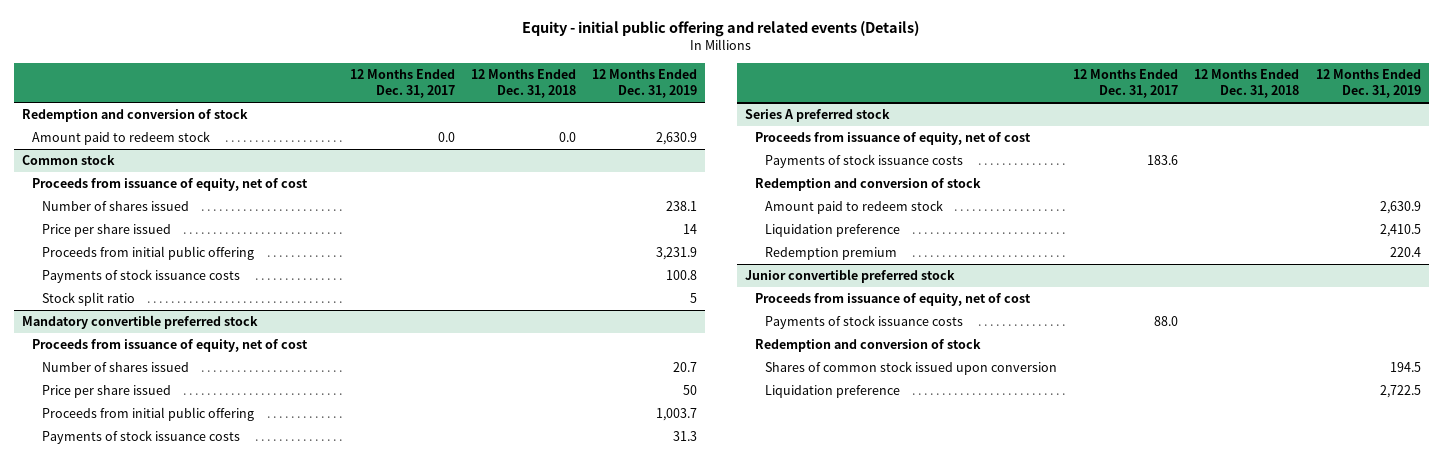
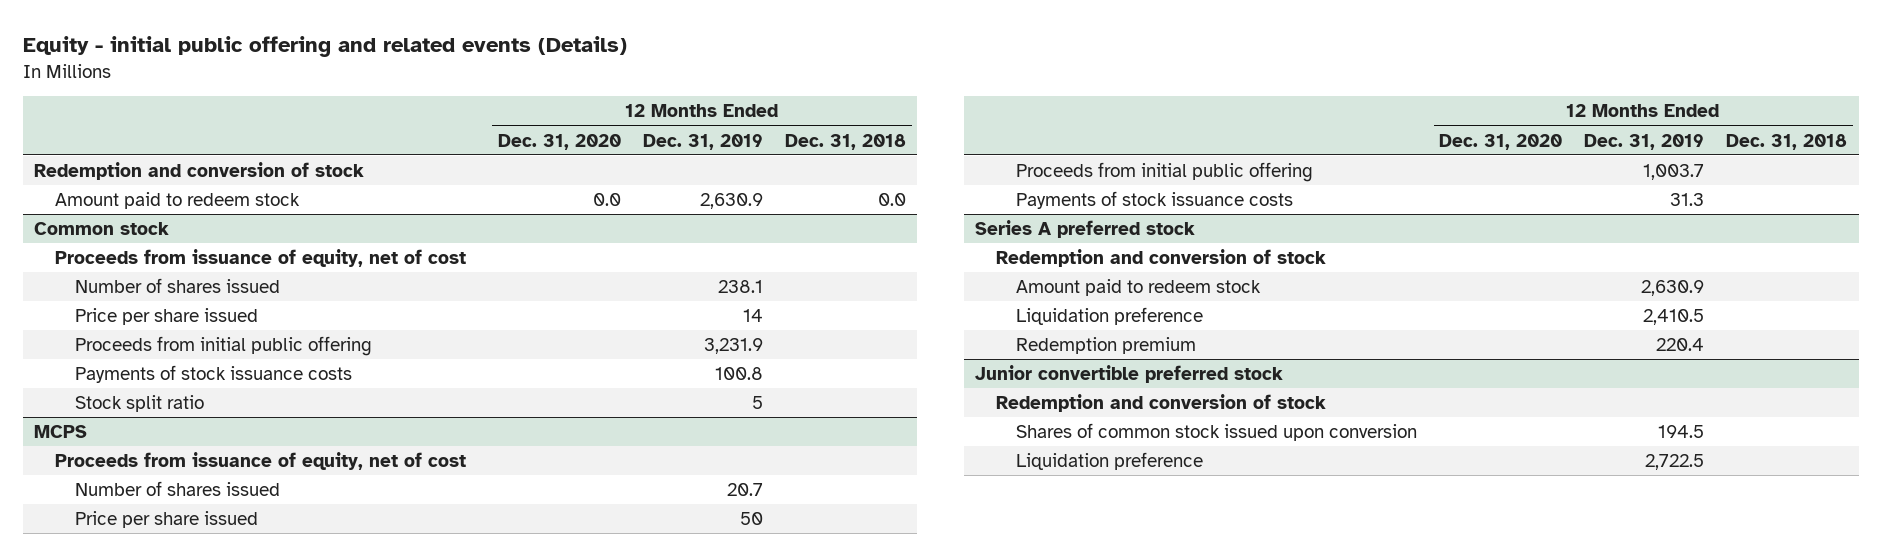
[349,69,455,99] 12 Months Ended Dec. 31, 2017 -> none
none -> [498,133,622,150] Dec. 31, 2020
[21,315,258,330] Mandatory convertible preferred stock -> [34,425,88,439] MCPS
[754,132,1031,146] Proceeds from issuance of equity, net of cost -> none
[764,154,963,169] Payments of stock issuance costs -> none
[754,293,1031,307] Proceeds from issuance of equity, net of cost -> none
[764,315,963,330] Payments of stock issuance costs -> none

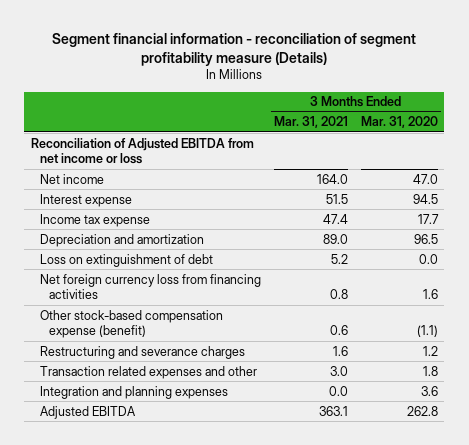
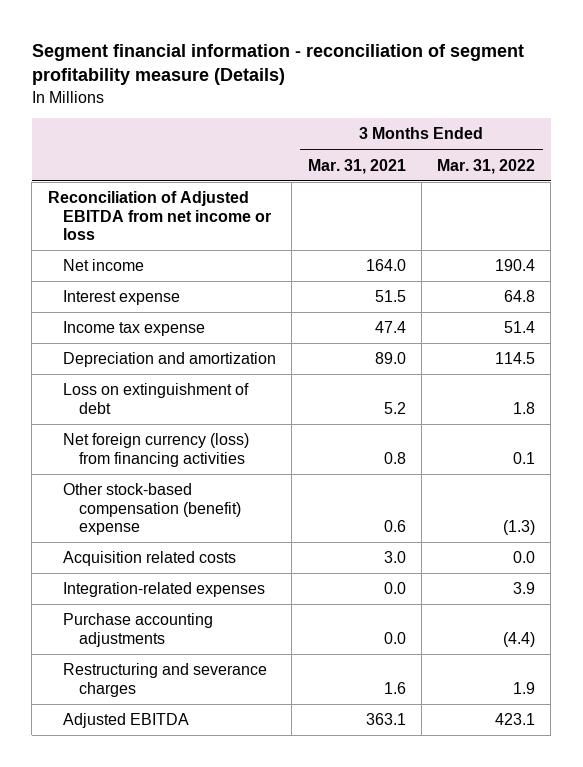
[360,116,438,129] Mar. 31, 2020 -> none
none -> [437,158,536,174] Mar. 31, 2022
[39,273,261,300] Net foreign currency loss from financing activities -> [63,433,250,467] Net foreign currency (loss) from financing activities
[39,309,223,339] Other stock-based compensation expense (benefit) -> [63,483,241,536] Other stock-based compensation (benefit) expense
none -> [63,551,237,567] Acquisition related costs
none -> [63,582,266,598] Integration-related expenses
none -> [63,613,214,647] Purchase accounting adjustments
[39,365,257,379] Transaction related expenses and other -> none
[39,385,228,399] Integration and planning expenses -> none

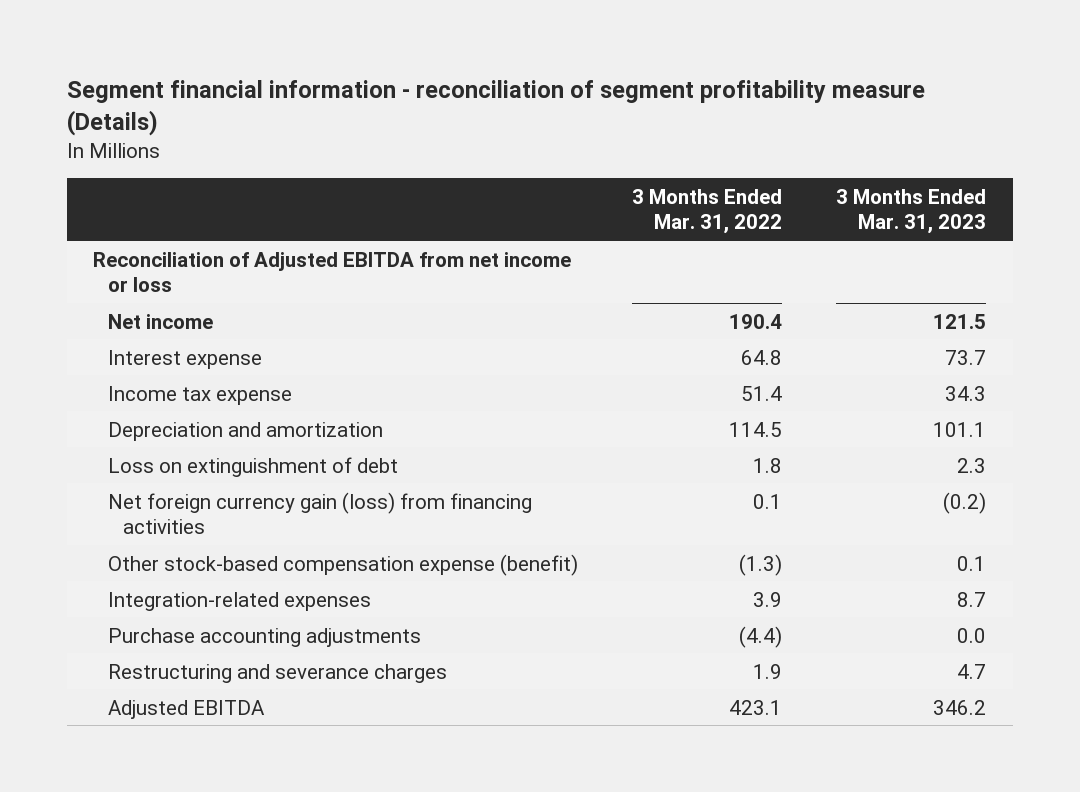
[307,158,406,174] Mar. 31, 2021 -> none
none -> [836,188,987,235] 3 Months Ended Mar. 31, 2023
[63,551,237,567] Acquisition related costs -> none
[63,433,250,467] Net foreign currency (loss) from financing activities -> [108,491,533,534] Net foreign currency gain (loss) from financing activities
[63,483,241,536] Other stock-based compensation (benefit) expense -> [108,553,579,576] Other stock-based compensation expense (benefit)

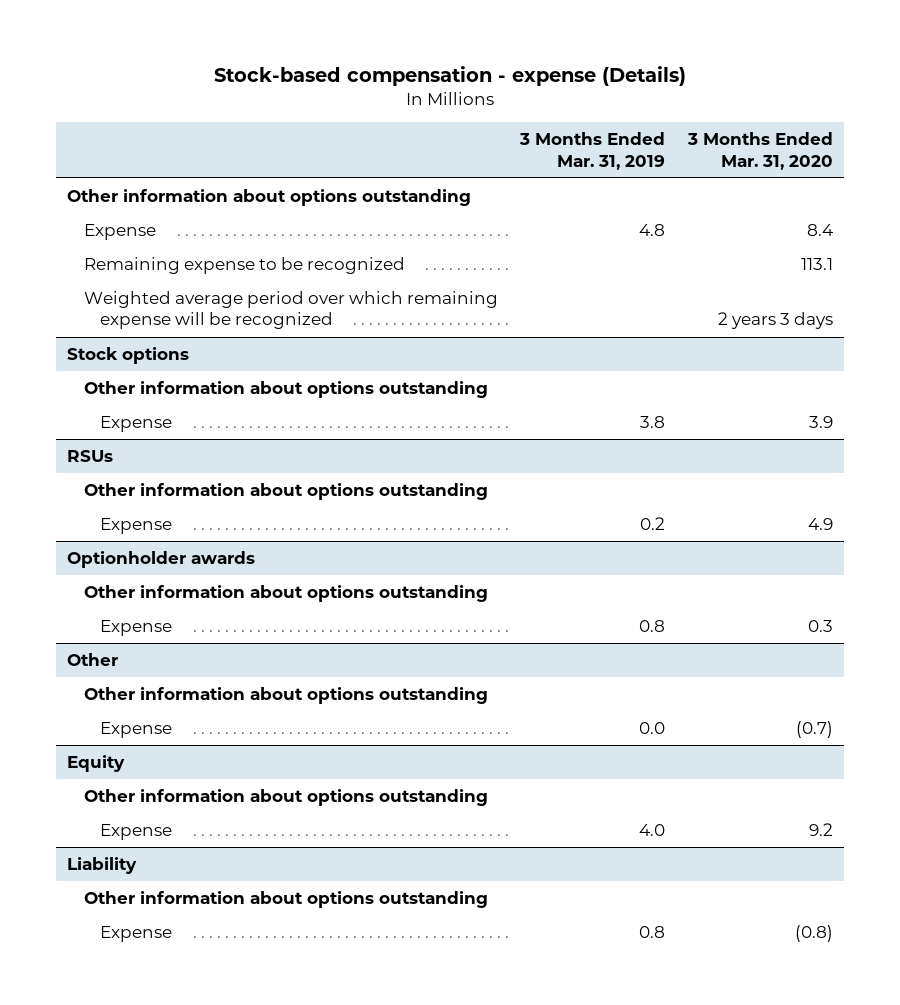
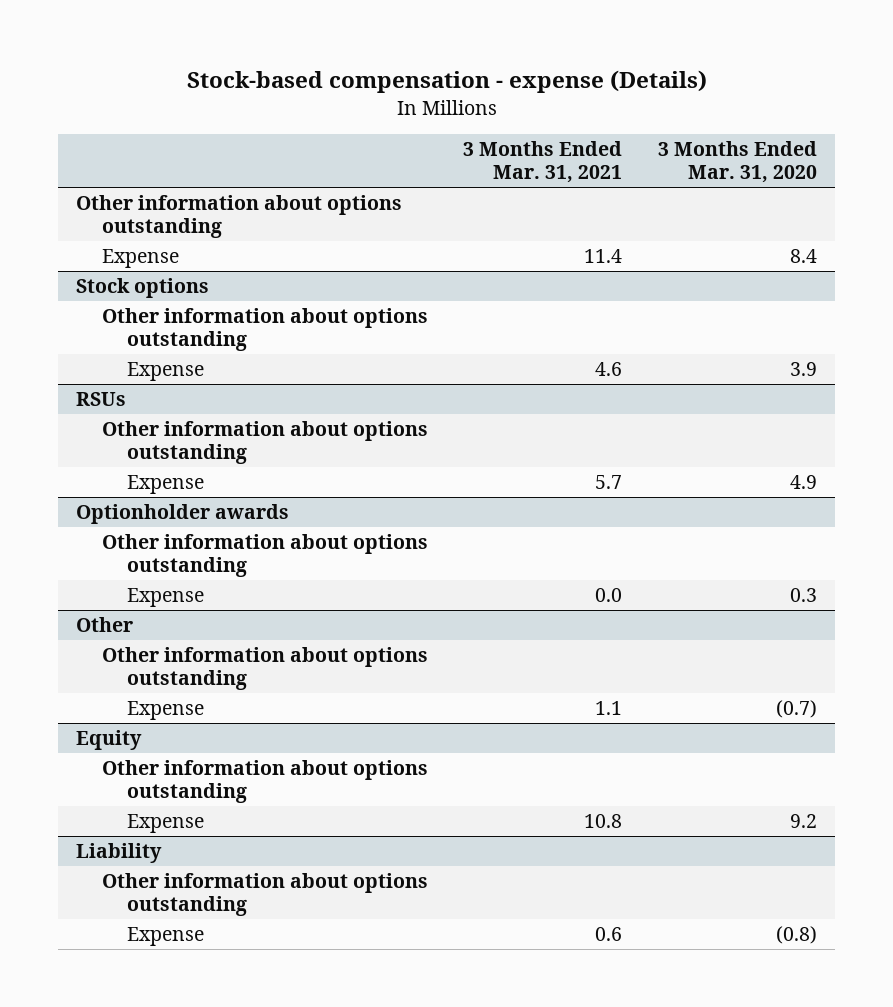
[519,132,666,170] 3 Months Ended Mar. 31, 2019 -> none
none -> [463,140,623,184] 3 Months Ended Mar. 31, 2021
[83,257,405,275] Remaining expense to be recognized -> none
[83,291,498,330] Weighted average period over which remaining expense will be recognized -> none

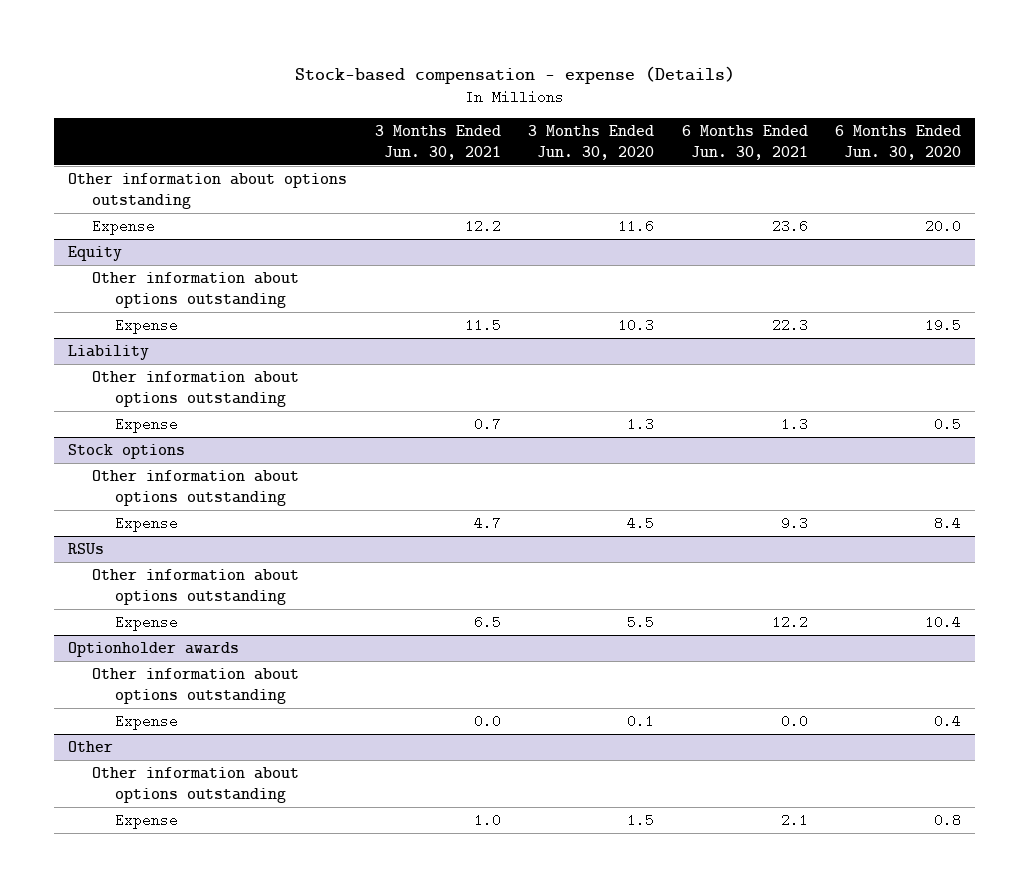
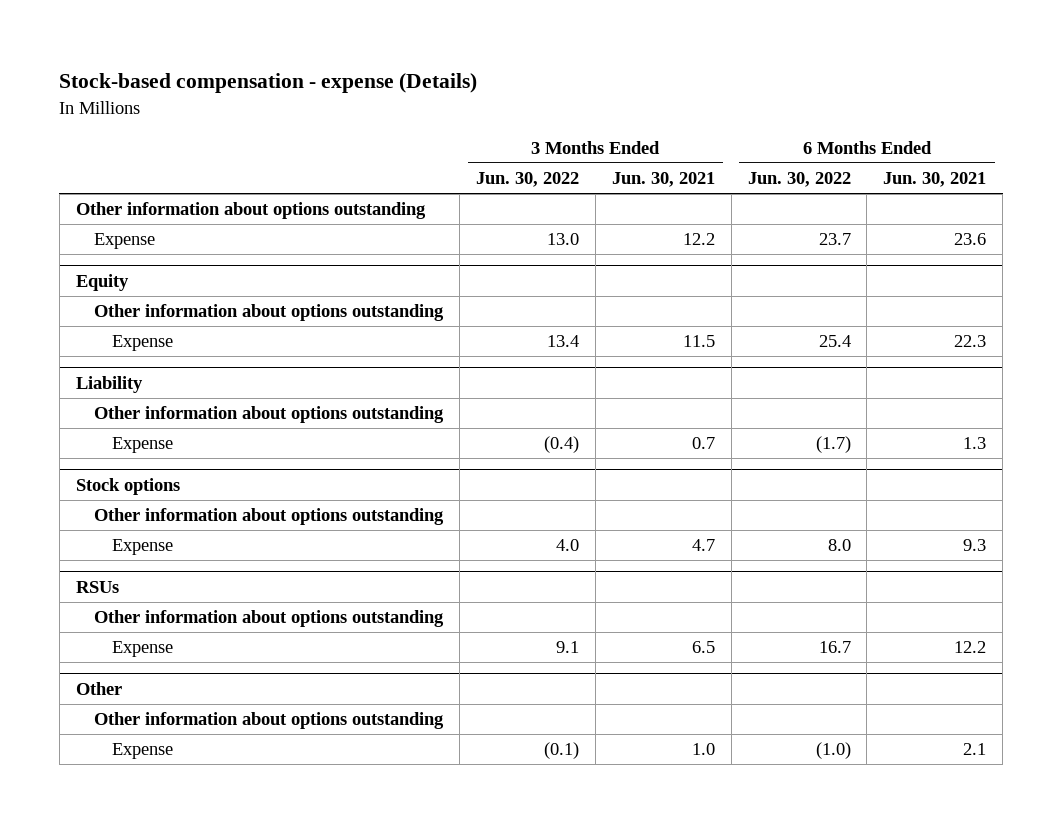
[528,124,655,160] 3 Months Ended Jun. 30, 2020 -> none
[835,124,962,160] 6 Months Ended Jun. 30, 2020 -> none
none -> [475,172,579,188] Jun. 30, 2022
none -> [747,172,851,188] Jun. 30, 2022
[68,641,240,657] Optionholder awards -> none
[91,667,299,704] Other information about options outstanding -> none
[115,713,179,730] Expense -> none

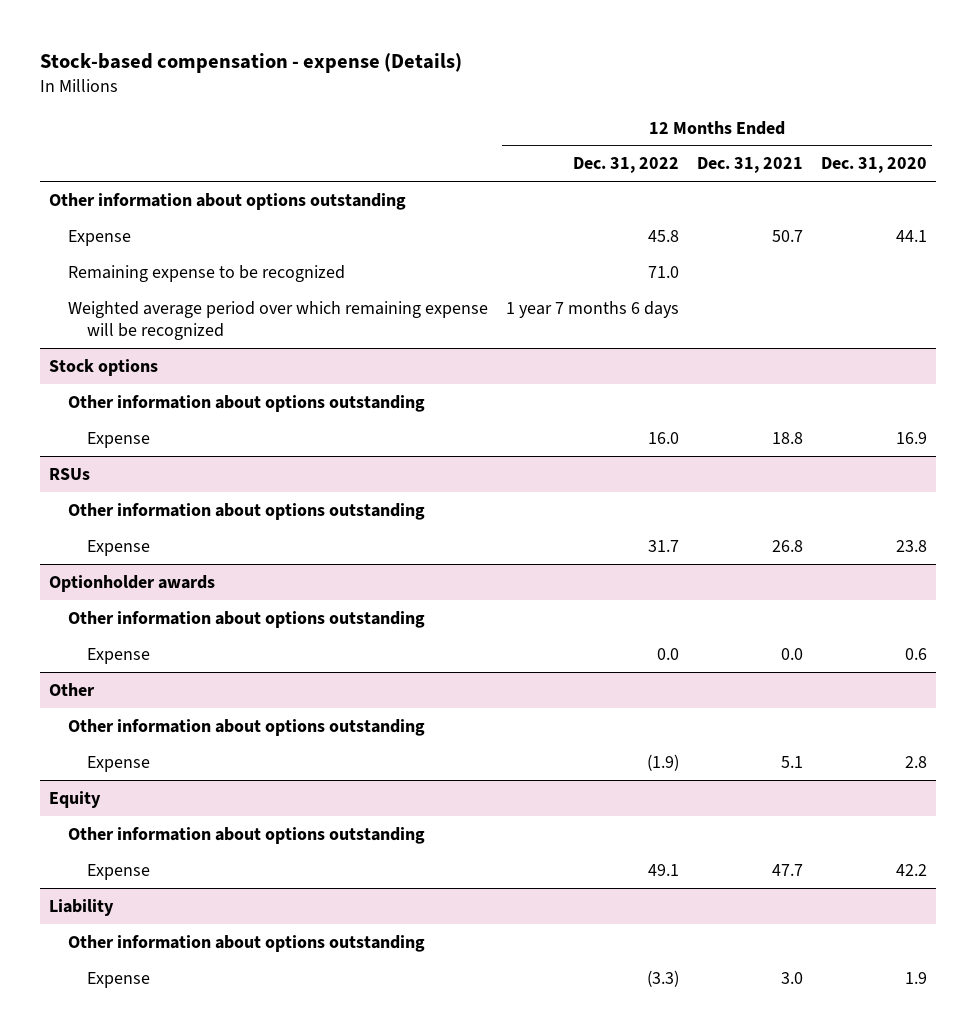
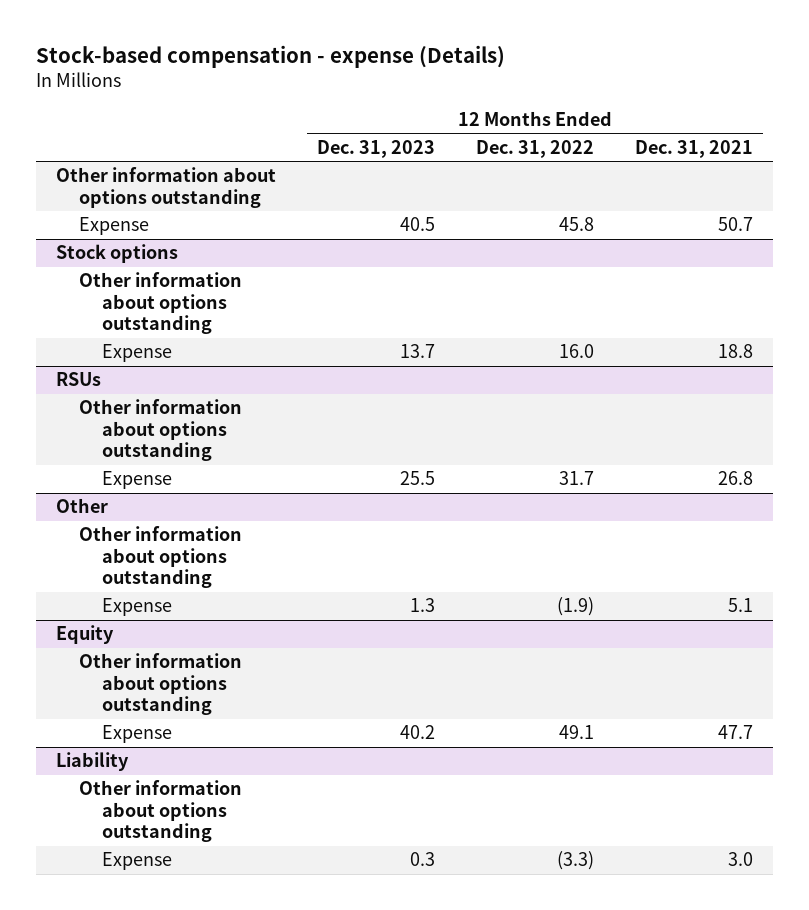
[821,157,928,174] Dec. 31, 2020 -> none
none -> [316,139,435,158] Dec. 31, 2023
[67,264,345,282] Remaining expense to be recognized -> none
[67,300,488,341] Weighted average period over which remaining expense will be recognized -> none
[49,574,216,592] Optionholder awards -> none
[67,610,425,628] Other information about options outstanding -> none
[86,647,150,664] Expense -> none

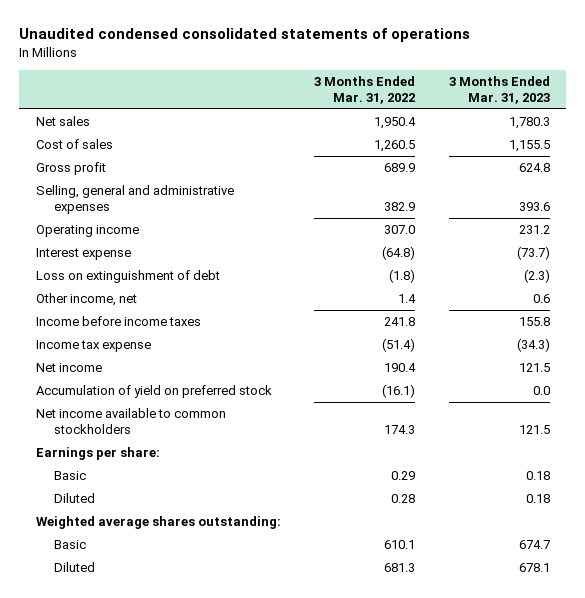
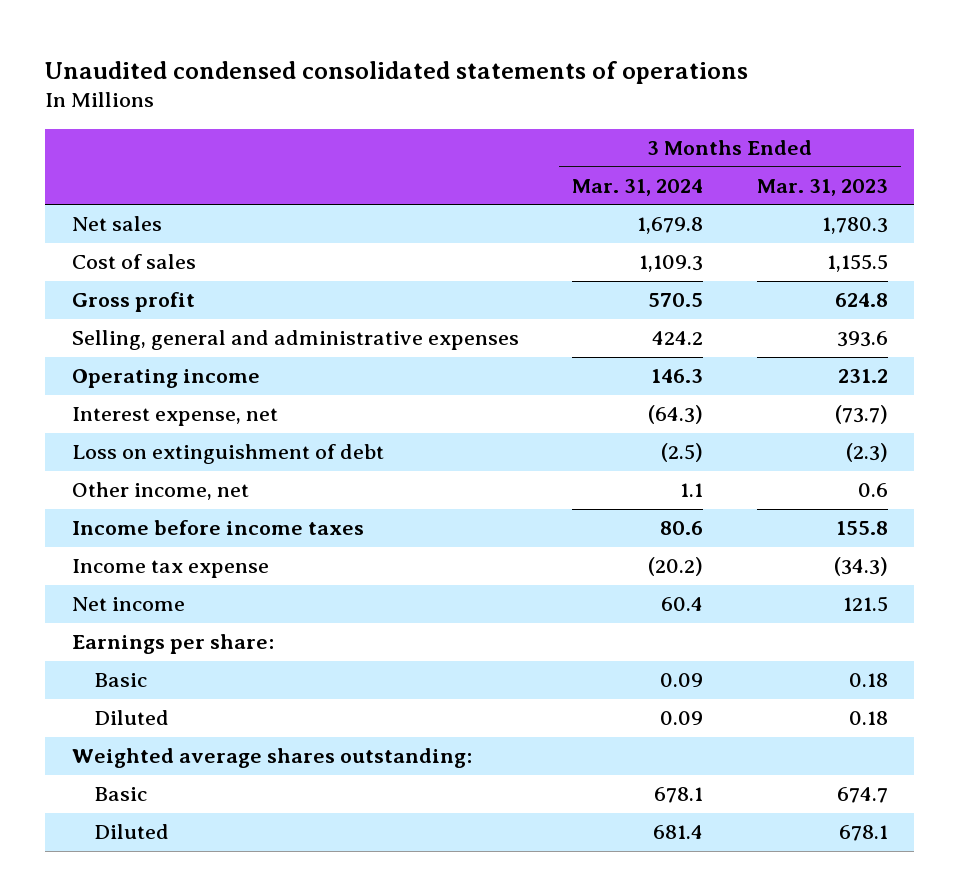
[314,76,416,104] 3 Months Ended Mar. 31, 2022 -> none
none -> [572,178,704,196] Mar. 31, 2024
[35,248,131,261] Interest expense -> [71,407,278,427] Interest expense, net
[35,385,272,399] Accumulation of yield on preferred stock -> none
[35,408,226,434] Net income available to common stockholders -> none

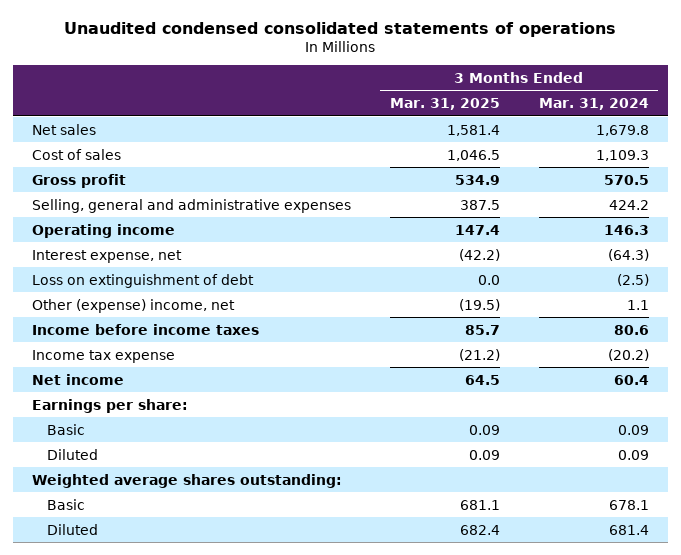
[756,178,888,196] Mar. 31, 2023 -> none
none -> [389,98,500,111] Mar. 31, 2025
[71,482,249,501] Other income, net -> [32,298,236,313] Other (expense) income, net

